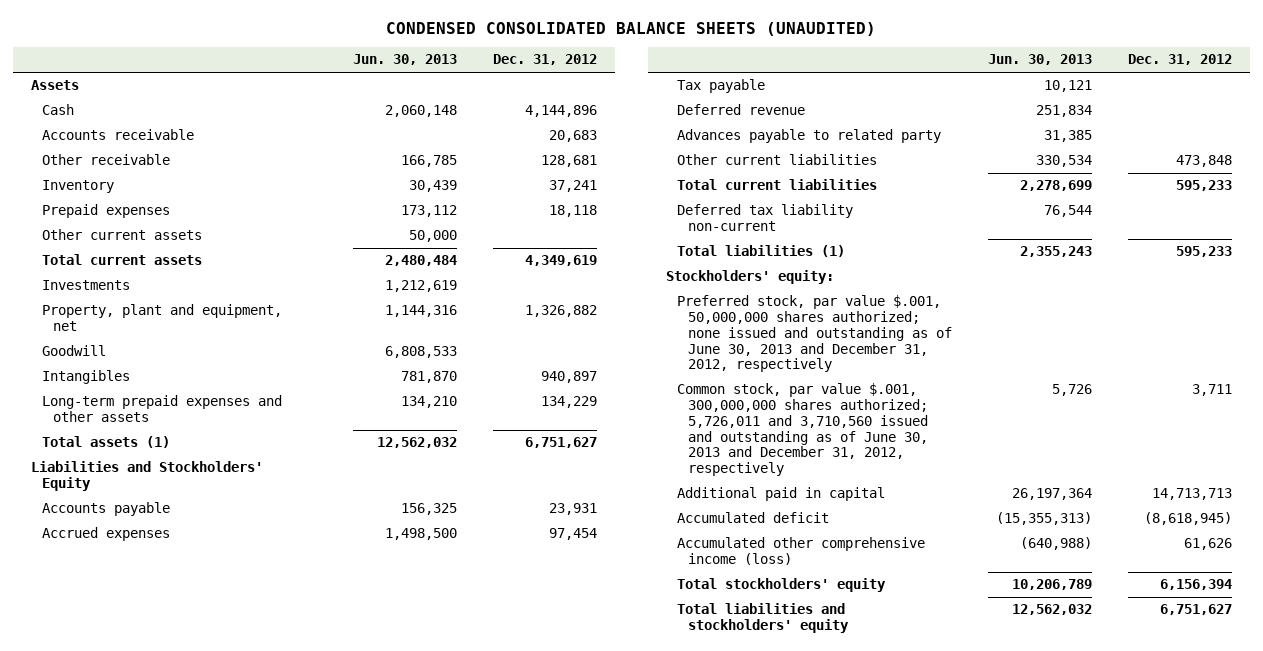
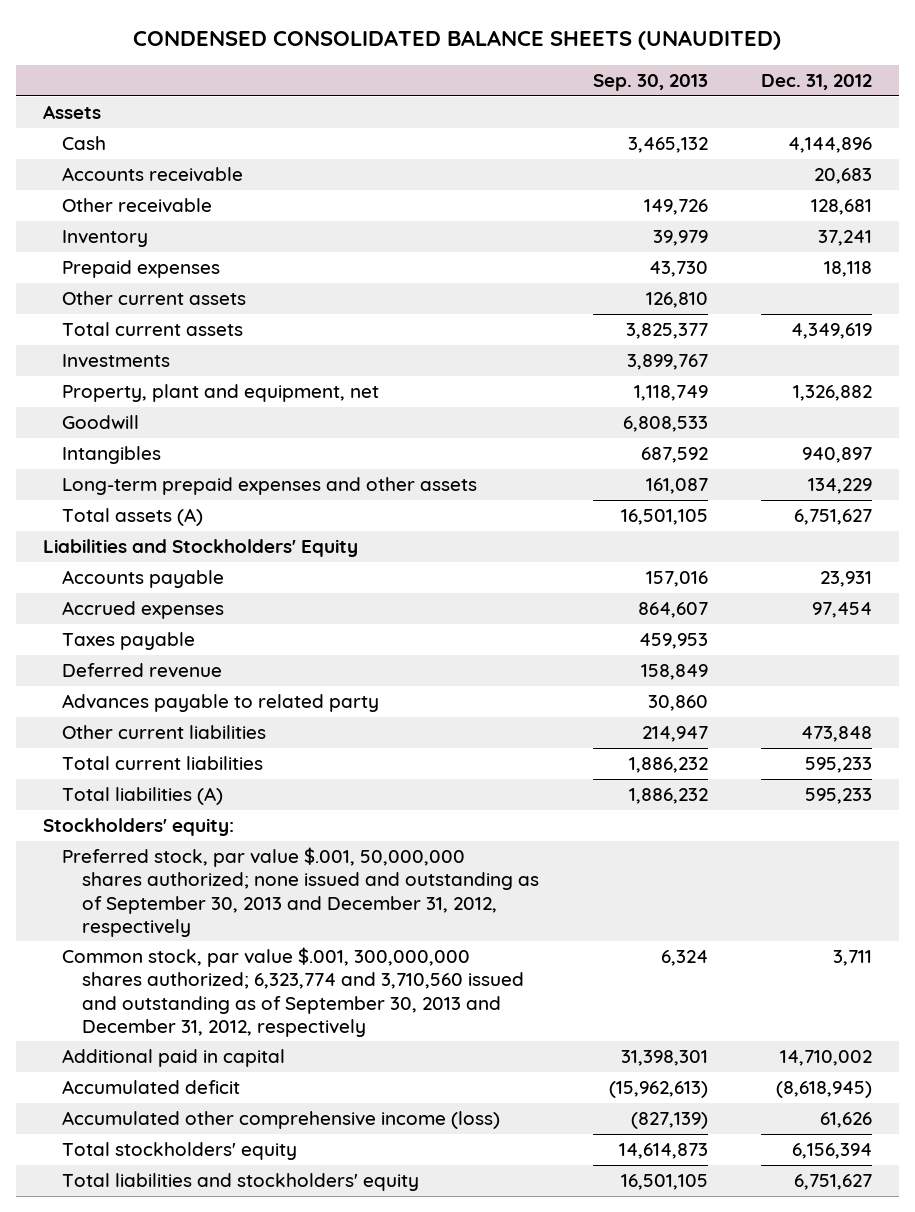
[352,54,457,66] Jun. 30, 2013 -> none
none -> [592,74,708,92] Sep. 30, 2013
[41,436,170,449] Total assets (1) -> [62,508,204,527] Total assets (A)
[677,79,766,94] Tax payable -> [62,632,196,651] Taxes payable
[677,204,854,232] Deferred tax liability non-current -> none
[677,245,846,258] Total liabilities (1) -> [62,787,224,806] Total liabilities (A)
[677,295,953,373] Preferred stock, par value $.001, 50,000,000 shares authorized; none issued and outstanding as of June 30, 2013 and December 31, 2012, respectively -> [62,847,539,937] Preferred stock, par value $.001, 50,000,000 shares authorized; none issued and outstanding as of September 30, 2013 and December 31, 2012, respectively
[677,383,929,476] Common stock, par value $.001, 300,000,000 shares authorized; 5,726,011 and 3,710,560 issued and outstanding as of June 30, 2013 and December 31, 2012, respectively -> [62,947,524,1037] Common stock, par value $.001, 300,000,000 shares authorized; 6,323,774 and 3,710,560 issued and outstanding as of September 30, 2013 and December 31, 2012, respectively
[1152,488,1233,501] 14,713,713 -> [780,1050,873,1067] 14,710,002

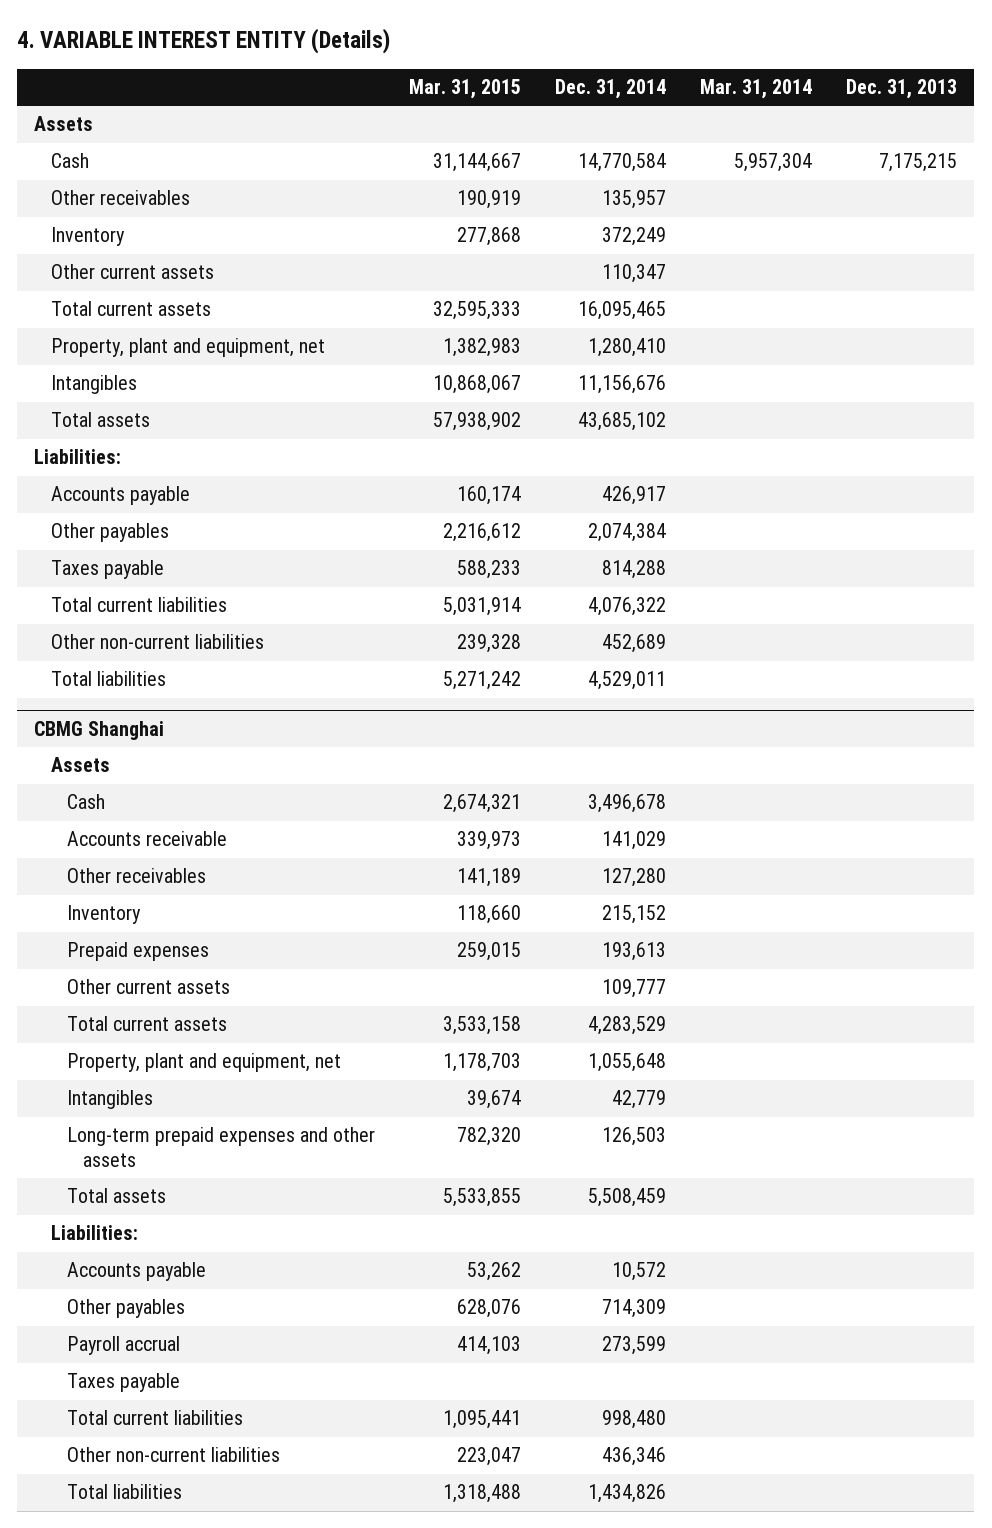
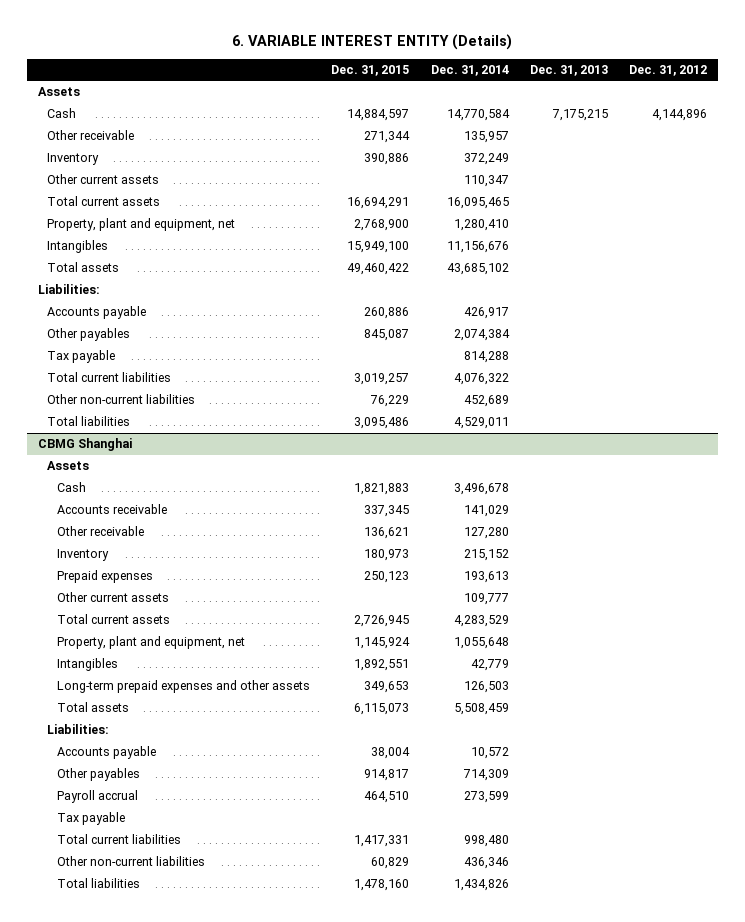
[17,28,391,55] 4. VARIABLE INTEREST ENTITY (Details) -> [232,34,513,51] 6. VARIABLE INTEREST ENTITY (Details)
[409,79,522,100] Mar. 31, 2015 -> none
[700,79,813,100] Mar. 31, 2014 -> none
none -> [331,65,410,77] Dec. 31, 2015
none -> [629,65,708,77] Dec. 31, 2012
[50,190,190,206] Other receivables -> [47,130,135,141] Other receivable
[50,560,164,580] Taxes payable -> [47,350,116,364] Tax payable
[66,868,206,884] Other receivables -> [56,526,144,537] Other receivable
[66,1373,180,1393] Taxes payable -> [56,812,125,826] Tax payable

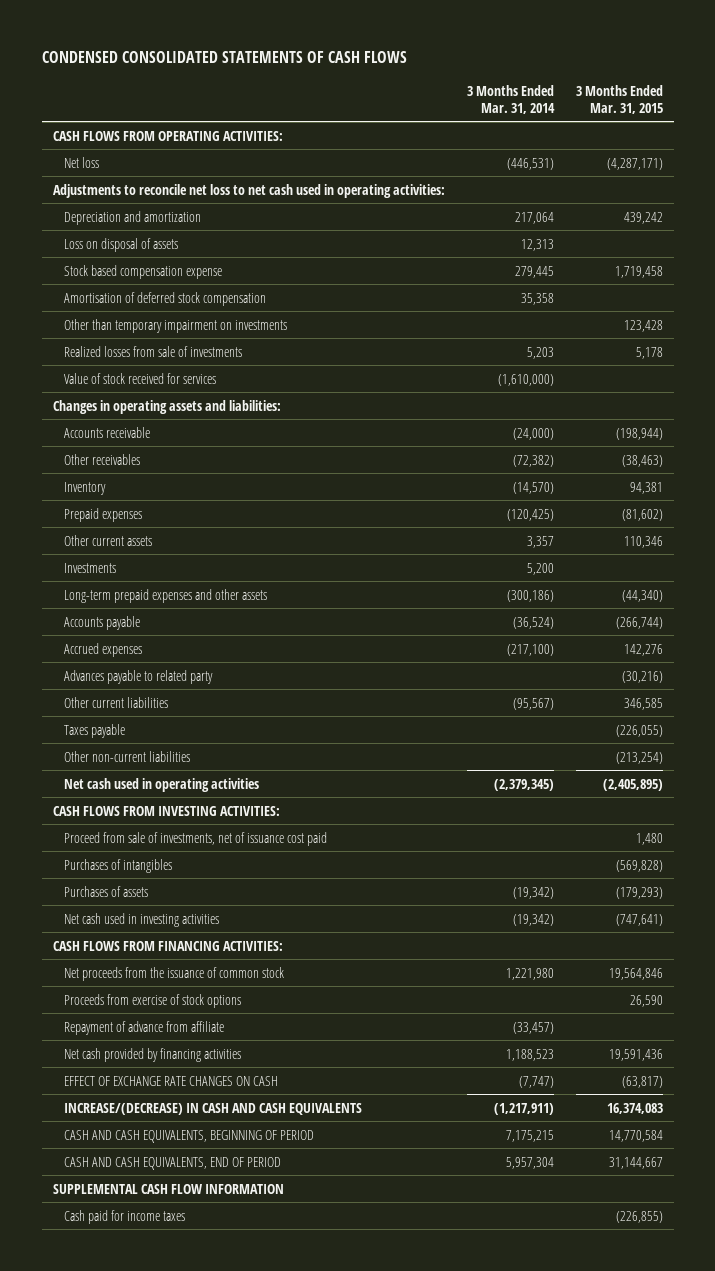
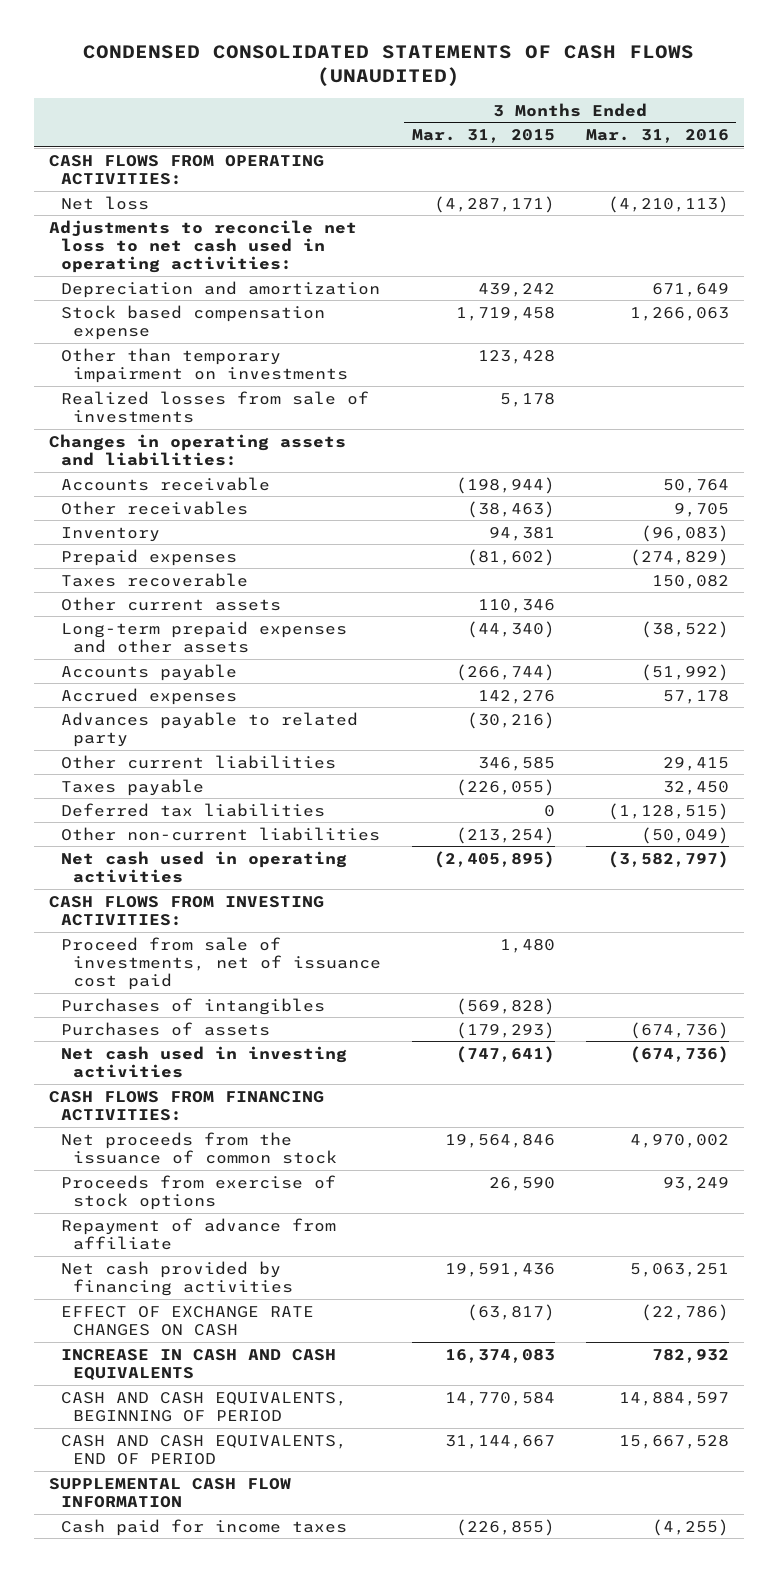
[41,51,407,64] CONDENSED CONSOLIDATED STATEMENTS OF CASH FLOWS -> [82,44,694,87] CONDENSED CONSOLIDATED STATEMENTS OF CASH FLOWS (UNAUDITED)
[466,85,555,114] 3 Months Ended Mar. 31, 2014 -> none
none -> [585,129,729,144] Mar. 31, 2016
[63,237,178,252] Loss on disposal of assets -> none
[63,291,266,306] Amortisation of deferred stock compensation -> none
[63,372,216,384] Value of stock received for services -> none
none -> [61,572,249,587] Taxes recoverable
[63,562,116,573] Investments -> none
none -> [61,802,326,817] Deferred tax liabilities
[63,1102,362,1115] INCREASE/(DECREASE) IN CASH AND CASH EQUIVALENTS -> [61,1348,337,1382] INCREASE IN CASH AND CASH EQUIVALENTS

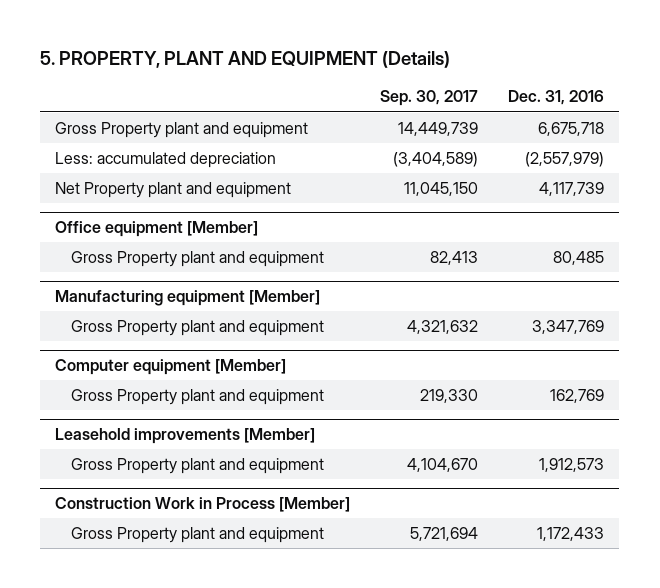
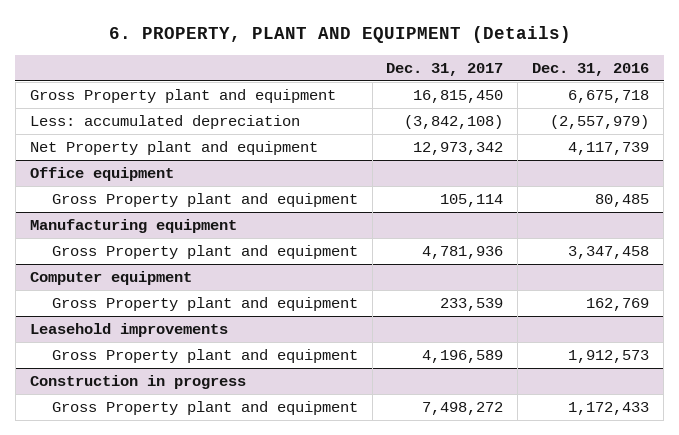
[40,51,451,69] 5. PROPERTY, PLANT AND EQUIPMENT (Details) -> [108,26,571,44] 6. PROPERTY, PLANT AND EQUIPMENT (Details)
[380,90,479,107] Sep. 30, 2017 -> none
none -> [386,63,504,77] Dec. 31, 2017
[55,221,259,238] Office equipment [Member] -> [29,167,174,182] Office equipment
[55,290,321,307] Manufacturing equipment [Member] -> [29,219,237,234] Manufacturing equipment
[532,319,605,334] 3,347,769 -> [568,246,650,260] 3,347,458
[55,359,287,376] Computer equipment [Member] -> [29,271,192,286] Computer equipment
[55,428,316,445] Leasehold improvements [Member] -> [29,323,228,338] Leasehold improvements
[55,497,351,513] Construction Work in Process [Member] -> none
none -> [29,375,246,390] Construction in progress

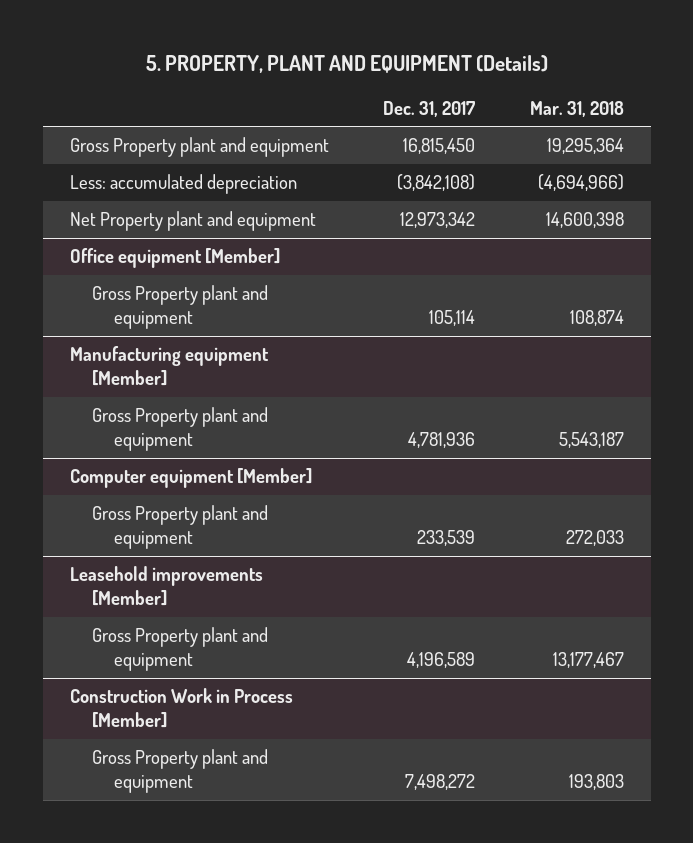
[108,26,571,44] 6. PROPERTY, PLANT AND EQUIPMENT (Details) -> [145,55,548,74] 5. PROPERTY, PLANT AND EQUIPMENT (Details)
[532,63,650,77] Dec. 31, 2016 -> none
none -> [529,100,624,117] Mar. 31, 2018
[29,167,174,182] Office equipment -> [69,248,280,269] Office equipment [Member]
[29,219,237,234] Manufacturing equipment -> [69,346,269,387] Manufacturing equipment [Member]
[29,271,192,286] Computer equipment -> [69,468,312,489] Computer equipment [Member]
[29,323,228,338] Leasehold improvements -> [69,566,263,607] Leasehold improvements [Member]
[29,375,246,390] Construction in progress -> none
none -> [69,688,293,729] Construction Work in Process [Member]

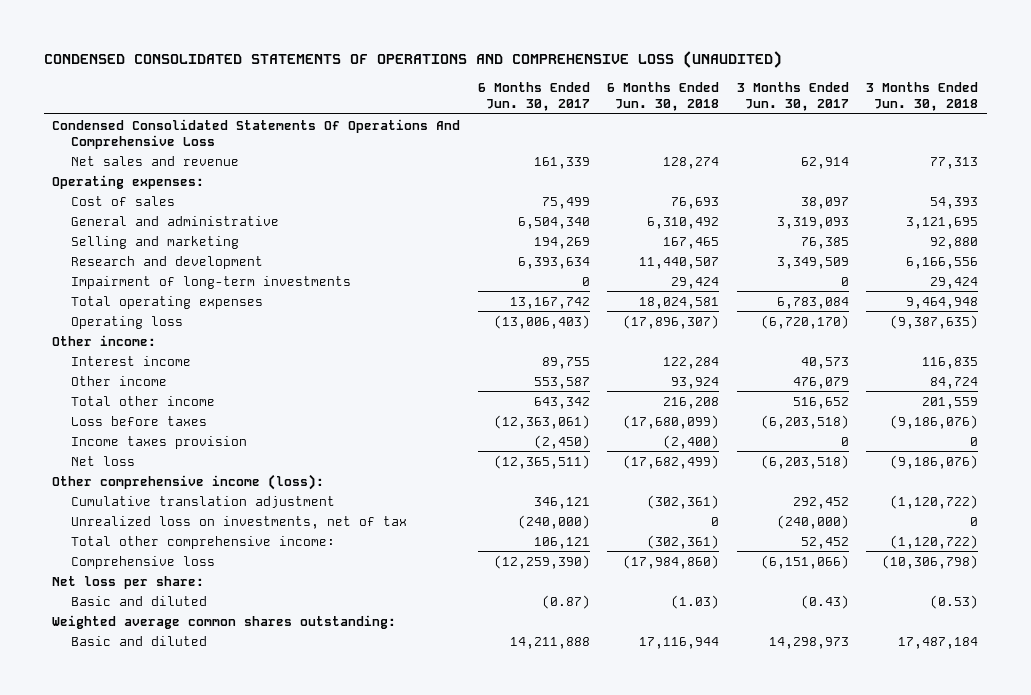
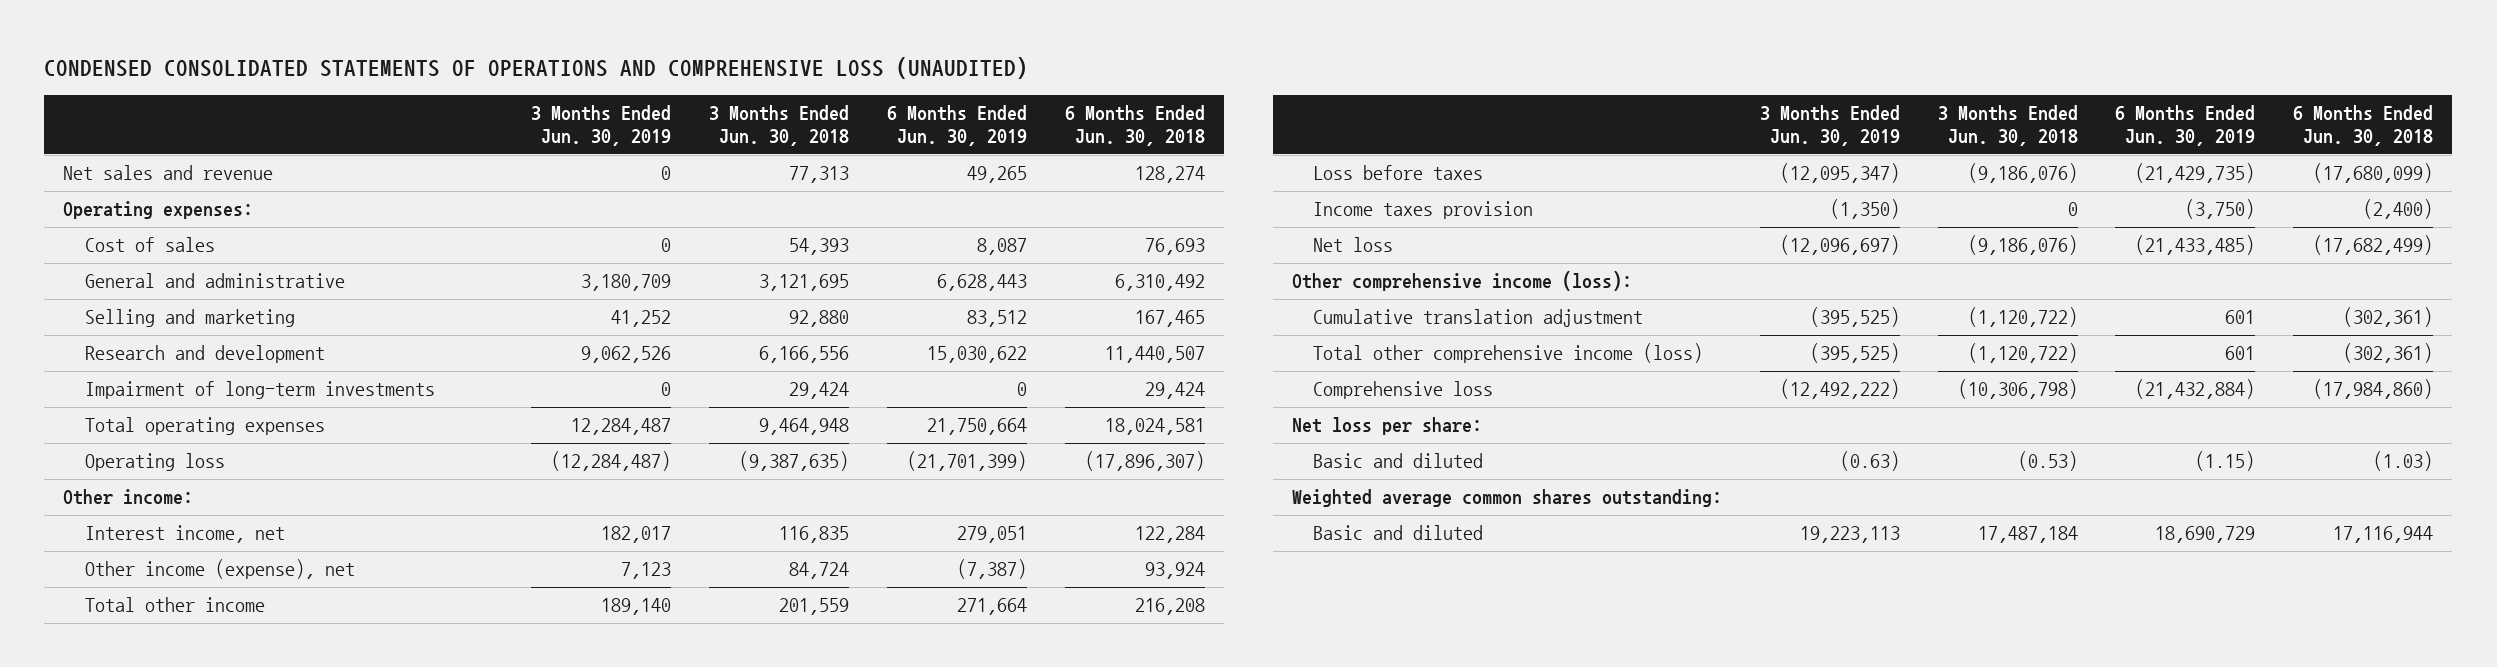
[477,81,590,112] 6 Months Ended Jun. 30, 2017 -> none
[736,81,849,112] 3 Months Ended Jun. 30, 2017 -> none
none -> [531,104,672,146] 3 Months Ended Jun. 30, 2019
none -> [886,104,1027,146] 6 Months Ended Jun. 30, 2019
[52,118,461,150] Condensed Consolidated Statements Of Operations And Comprehensive Loss -> none
[70,355,191,366] Interest income -> [84,525,285,544] Interest income, net
[70,375,167,386] Other income -> [84,559,355,580] Other income (expense), net
[70,515,407,529] Unrealized loss on investments, net of tax -> none
[70,535,335,549] Total other comprehensive income: -> [1313,343,1704,364] Total other comprehensive income (loss)

